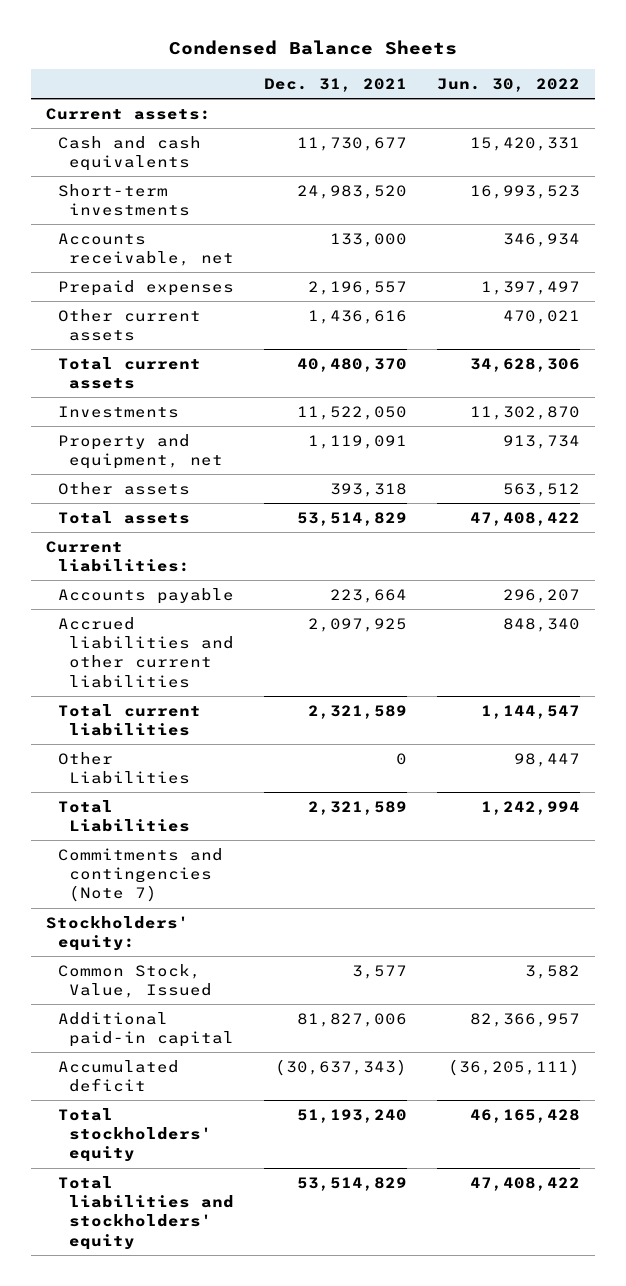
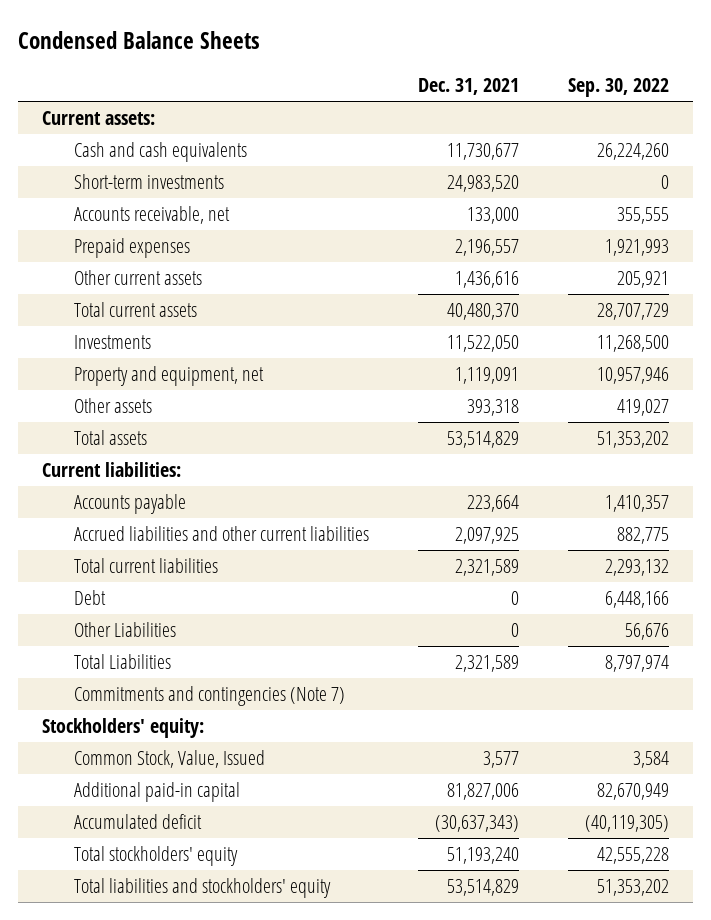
[437,77,581,92] Jun. 30, 2022 -> none
none -> [567,78,669,98] Sep. 30, 2022
none -> [73,590,106,606] Debt

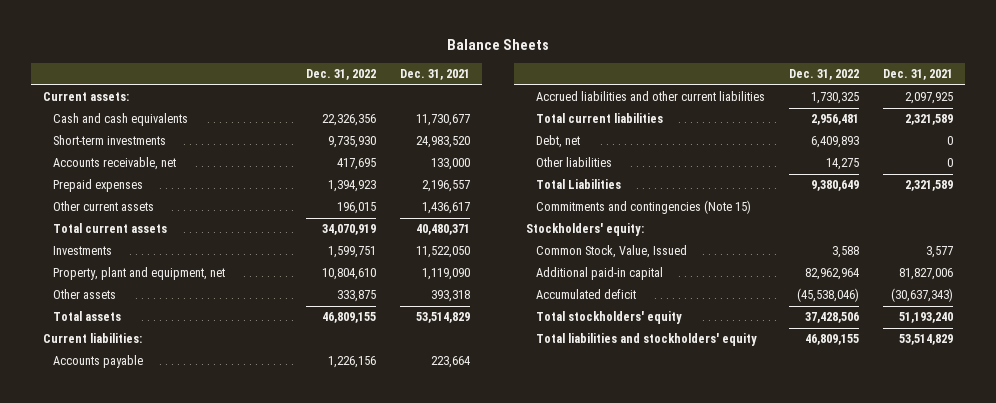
[17,30,260,49] Condensed Balance Sheets -> [447,39,550,51] Balance Sheets
[567,78,669,98] Sep. 30, 2022 -> none
none -> [305,69,376,81] Dec. 31, 2022
[454,271,519,289] 1,436,616 -> [422,202,471,215] 1,436,617
[446,303,519,321] 40,480,370 -> [416,224,471,236] 40,480,371
[73,366,264,387] Property and equipment, net -> [52,267,225,281] Property, plant and equipment, net
[454,367,519,385] 1,119,091 -> [422,268,471,281] 1,119,090
[73,590,106,606] Debt -> [535,135,580,149] Debt, net
[73,622,176,638] Other Liabilities -> [535,157,612,168] Other liabilities
[73,686,345,707] Commitments and contingencies (Note 7) -> [535,200,751,215] Commitments and contingencies (Note 15)

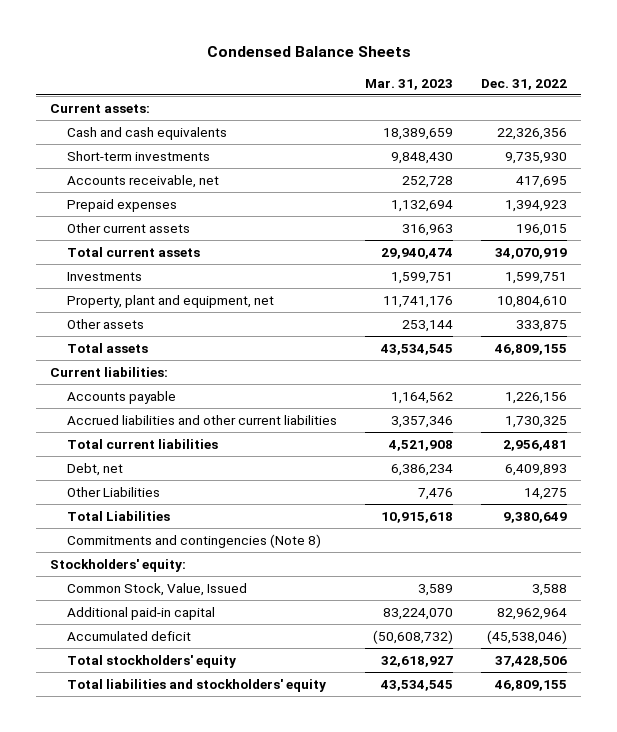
[447,39,550,51] Balance Sheets -> [206,46,411,58] Condensed Balance Sheets
[400,69,471,81] Dec. 31, 2021 -> none
none -> [364,78,453,90] Mar. 31, 2023
[535,157,612,168] Other liabilities -> [66,486,160,497] Other Liabilities
[535,200,751,215] Commitments and contingencies (Note 15) -> [66,533,321,548] Commitments and contingencies (Note 8)

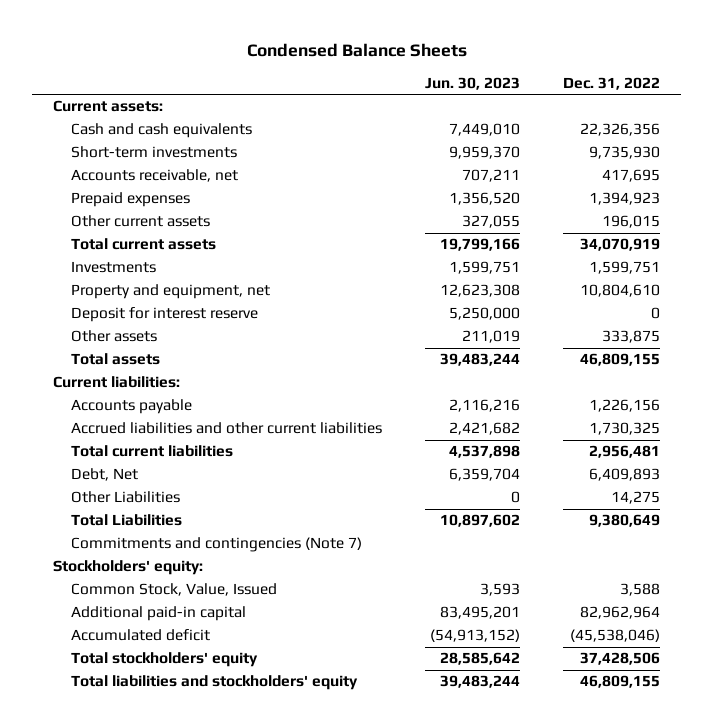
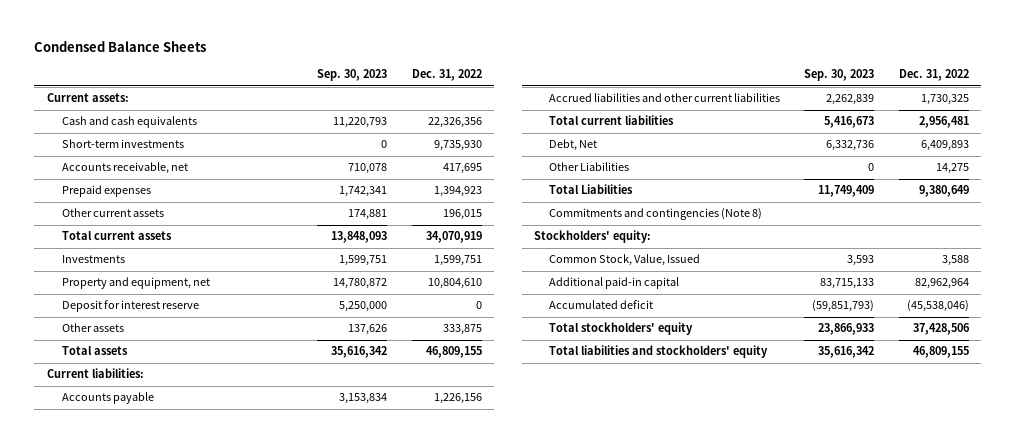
[424,76,520,90] Jun. 30, 2023 -> none
none -> [317,69,388,82] Sep. 30, 2023
[70,537,362,553] Commitments and contingencies (Note 7) -> [549,208,763,221] Commitments and contingencies (Note 8)

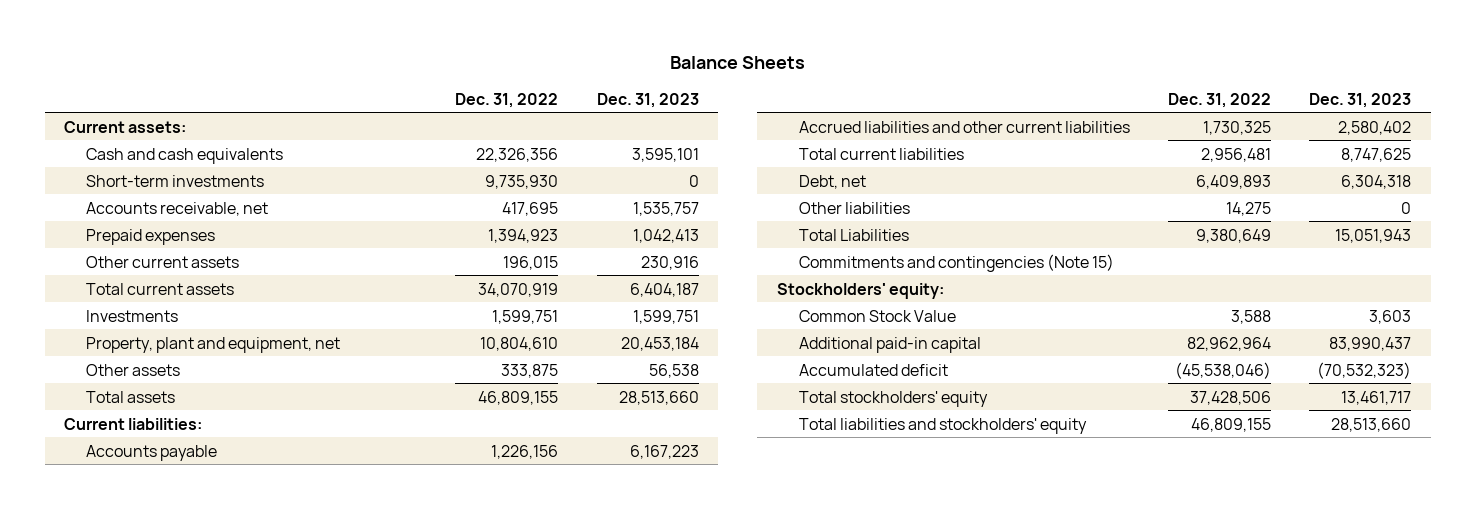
[34,40,207,52] Condensed Balance Sheets -> [669,56,805,70] Balance Sheets
[317,69,388,82] Sep. 30, 2023 -> none
none -> [596,92,699,108] Dec. 31, 2023
[61,300,199,313] Deposit for interest reserve -> none
[61,277,210,290] Property and equipment, net -> [85,336,340,353] Property, plant and equipment, net
[549,139,598,152] Debt, Net -> [798,174,866,189] Debt, net
[549,162,630,172] Other Liabilities -> [798,201,910,214] Other liabilities
[549,208,763,221] Commitments and contingencies (Note 8) -> [798,253,1114,272] Commitments and contingencies (Note 15)
[549,254,701,267] Common Stock, Value, Issued -> [798,309,956,322] Common Stock Value

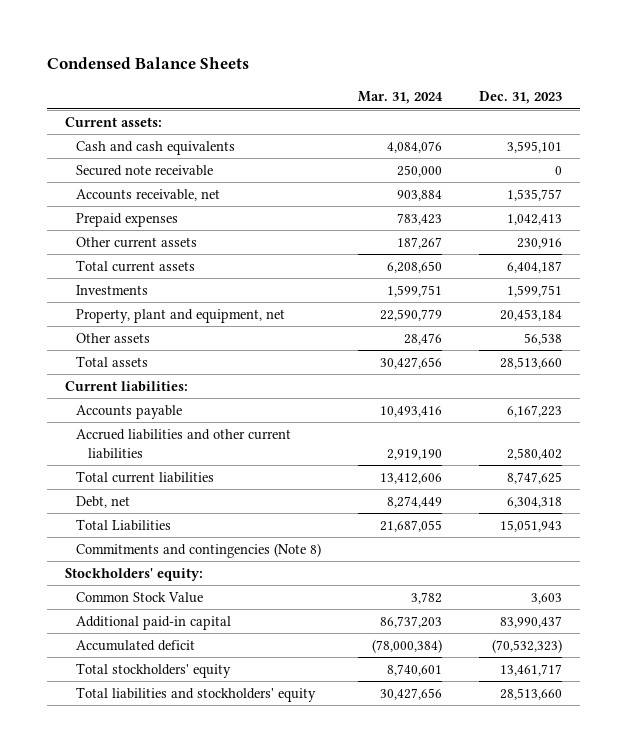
[669,56,805,70] Balance Sheets -> [46,57,249,70] Condensed Balance Sheets
[455,92,559,108] Dec. 31, 2022 -> none
none -> [358,91,444,105] Mar. 31, 2024
[85,174,264,187] Short-term investments -> none
none -> [76,165,214,177] Secured note receivable
[798,201,910,214] Other liabilities -> none
[798,253,1114,272] Commitments and contingencies (Note 15) -> [76,543,322,559] Commitments and contingencies (Note 8)

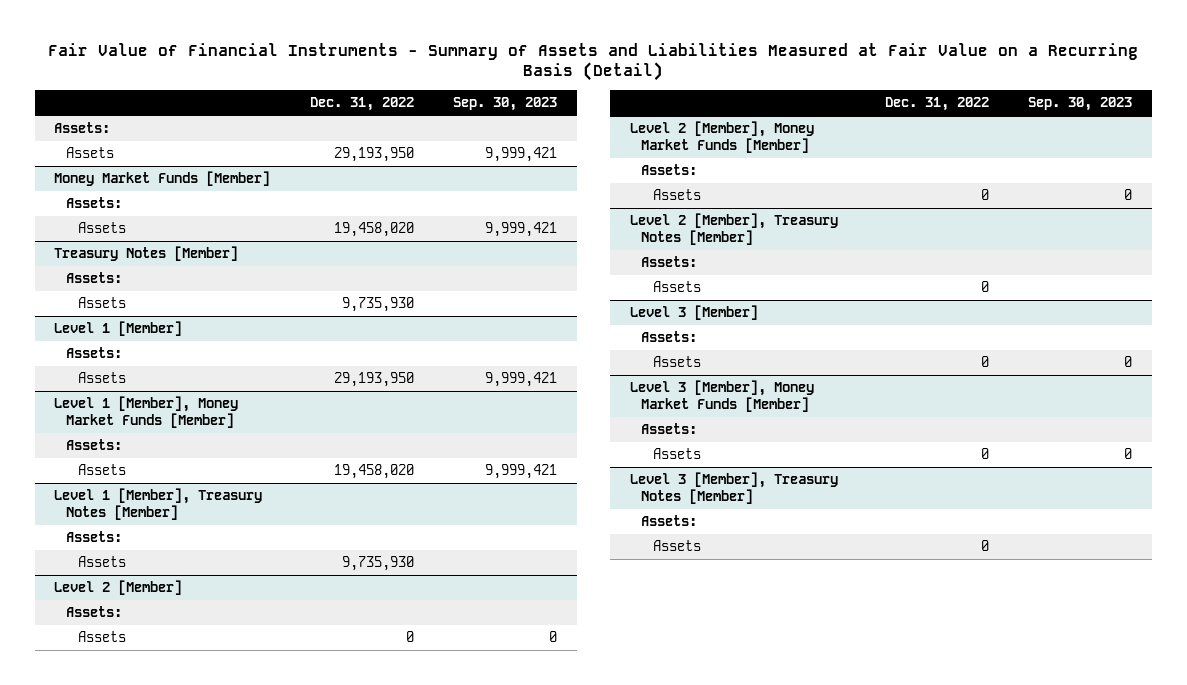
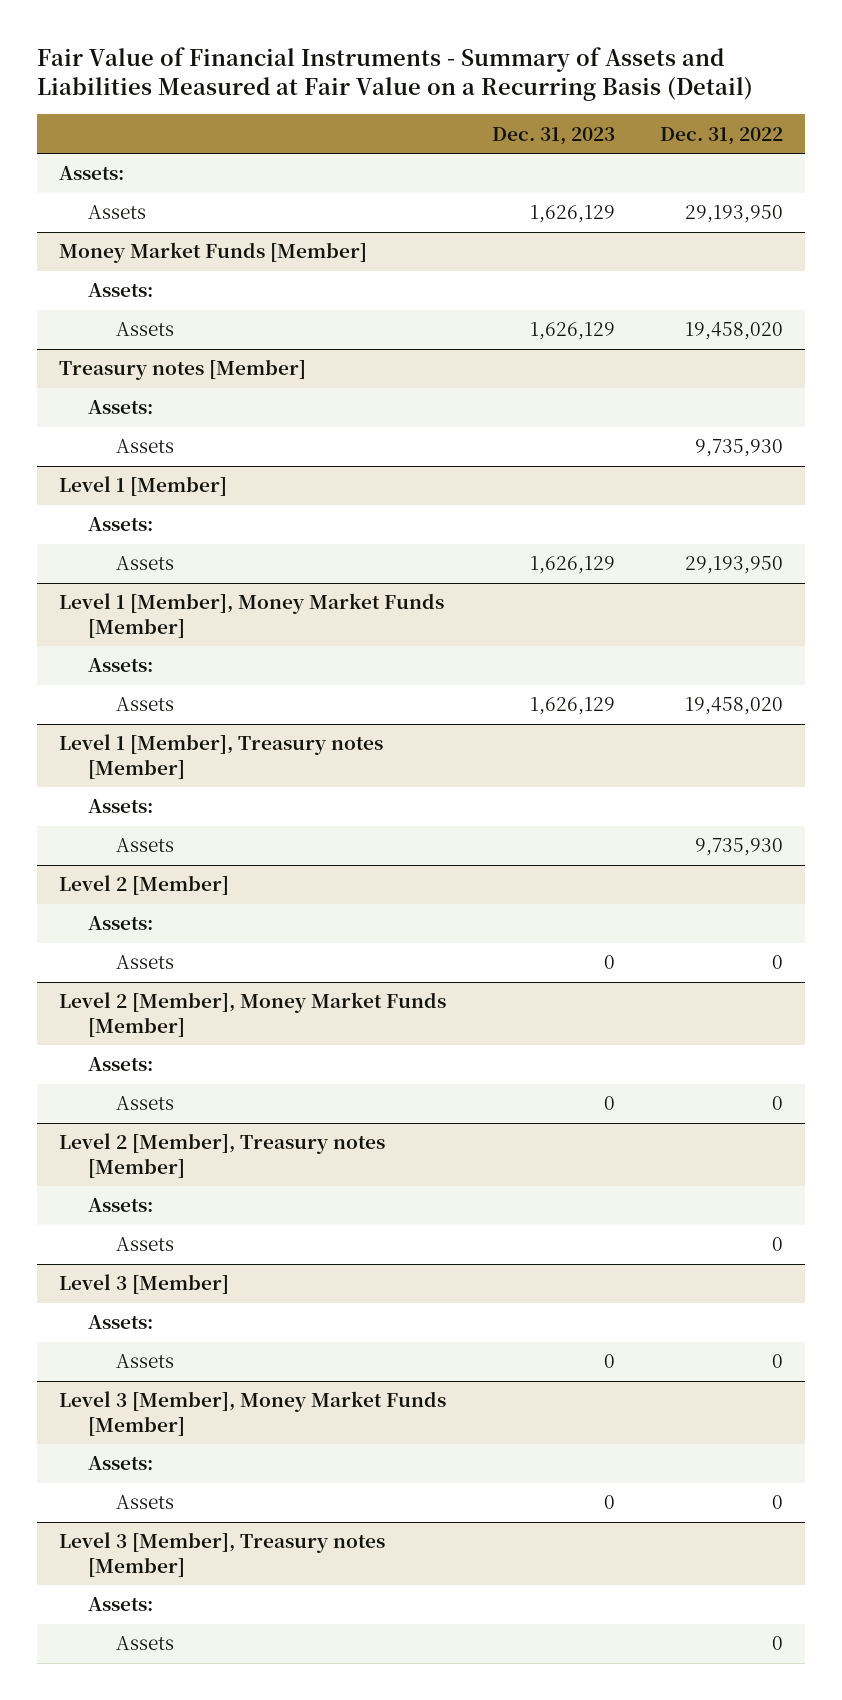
[453,97,558,112] Sep. 30, 2023 -> none
none -> [491,126,615,145] Dec. 31, 2023
[54,246,239,262] Treasury Notes [Member] -> [59,359,307,381] Treasury notes [Member]
[54,488,263,521] Level 1 [Member], Treasury Notes [Member] -> [59,734,384,779] Level 1 [Member], Treasury notes [Member]
[629,213,838,246] Level 2 [Member], Treasury Notes [Member] -> [59,1133,386,1178] Level 2 [Member], Treasury notes [Member]
[629,472,838,505] Level 3 [Member], Treasury Notes [Member] -> [59,1532,386,1577] Level 3 [Member], Treasury notes [Member]

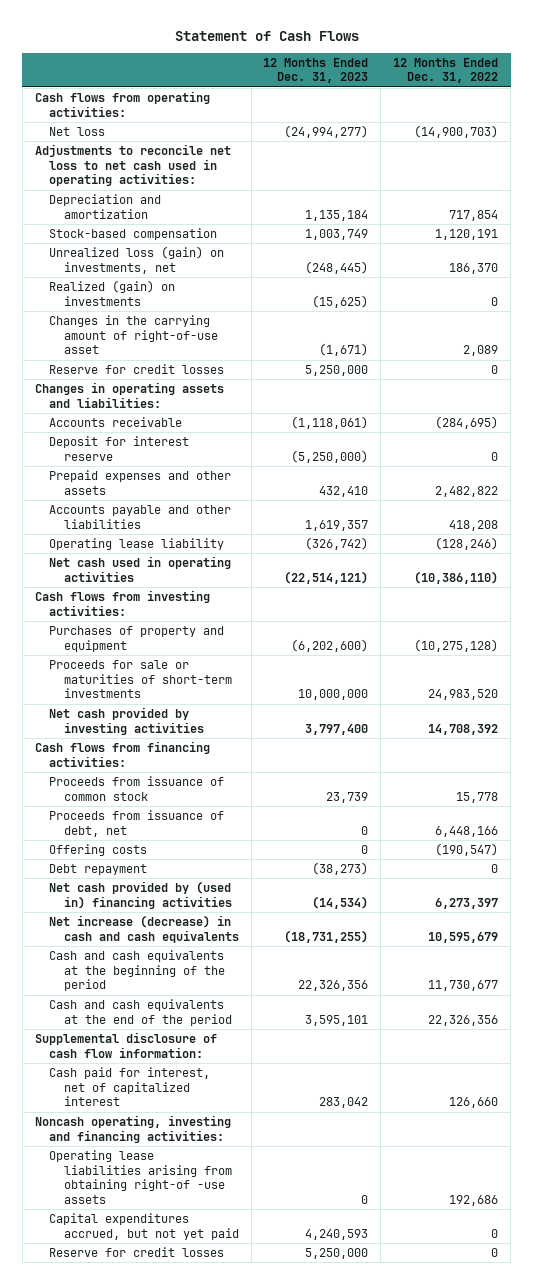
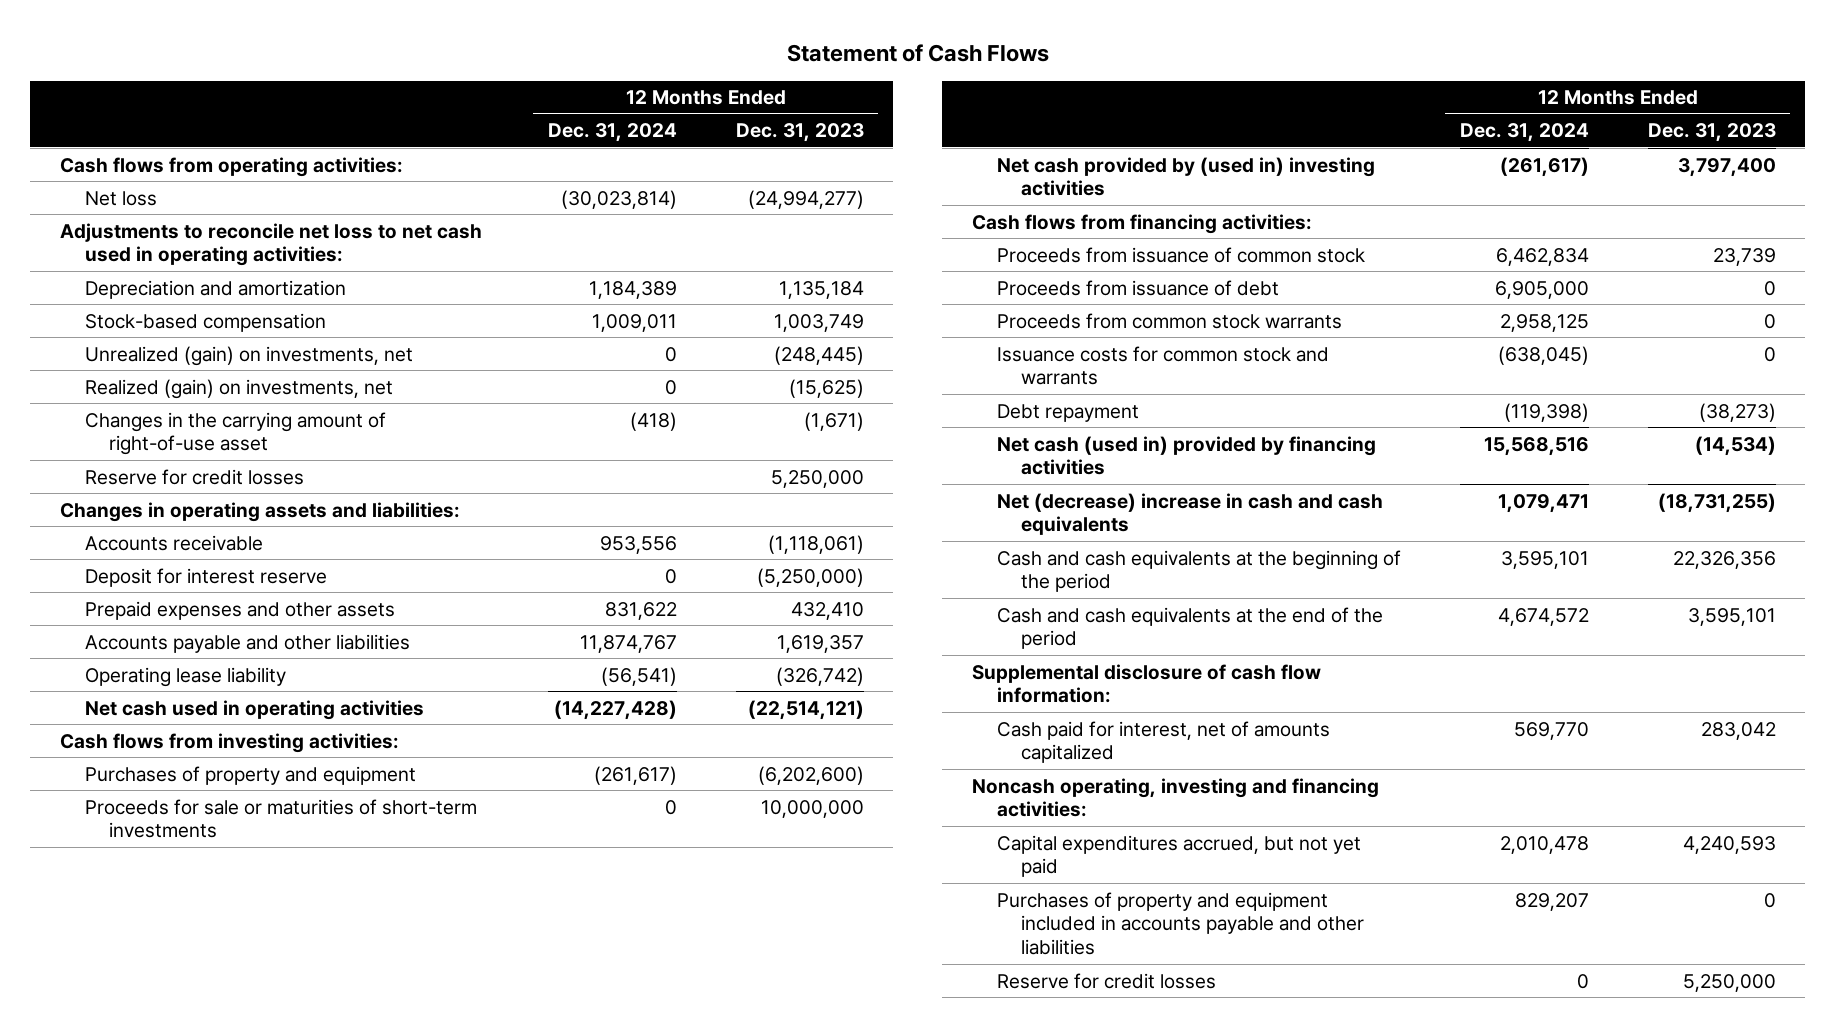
[393,57,499,84] 12 Months Ended Dec. 31, 2022 -> none
none -> [547,123,677,143] Dec. 31, 2024
[49,246,225,274] Unrealized loss (gain) on investments, net -> [84,345,413,366] Unrealized (gain) on investments, net
[49,280,176,306] Realized (gain) on investments -> [84,378,393,399] Realized (gain) on investments, net
[49,707,204,735] Net cash provided by investing activities -> [996,156,1375,197] Net cash provided by (used in) investing activities
[49,810,225,837] Proceeds from issuance of debt, net -> [996,279,1279,296] Proceeds from issuance of debt
none -> [996,312,1342,329] Proceeds from common stock warrants
[49,844,148,857] Offering costs -> [996,345,1329,386] Issuance costs for common stock and warrants
[49,881,232,909] Net cash provided by (used in) financing activities -> [996,435,1376,476] Net cash (used in) provided by financing activities
[49,915,239,943] Net increase (decrease) in cash and cash equivalents -> [996,492,1383,536] Net (decrease) increase in cash and cash equivalents
[49,1067,211,1107] Cash paid for interest, net of capitalized interest -> [996,720,1330,764] Cash paid for interest, net of amounts capitalized
[49,1150,232,1204] Operating lease liabilities arising from obtaining right-of -use assets -> none
none -> [996,891,1365,956] Purchases of property and equipment included in accounts payable and other liabilities

